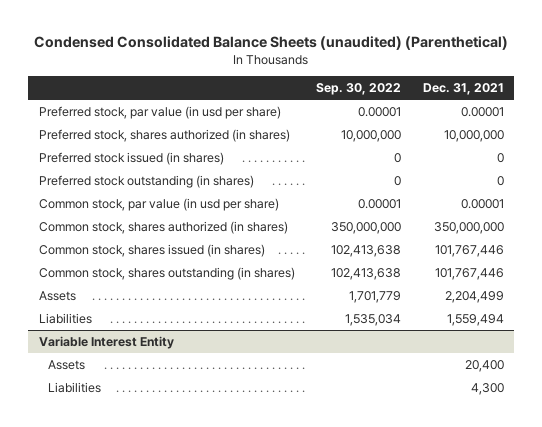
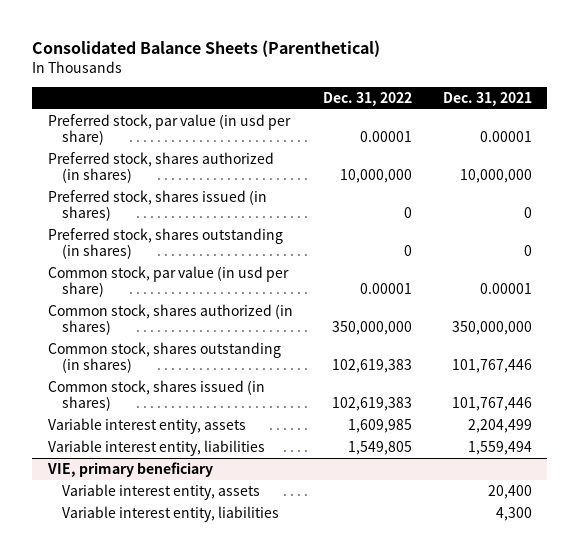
[34,36,509,51] Condensed Consolidated Balance Sheets (unaudited) (Parenthetical) -> [32,39,381,57] Consolidated Balance Sheets (Parenthetical)
[316,83,402,96] Sep. 30, 2022 -> none
none -> [323,91,413,106] Dec. 31, 2022
[38,151,224,165] Preferred stock issued (in shares) -> [47,190,267,222] Preferred stock, shares issued (in shares)
[38,174,254,188] Preferred stock outstanding (in shares) -> [47,228,283,260] Preferred stock, shares outstanding (in shares)
[38,243,265,257] Common stock, shares issued (in shares) -> [47,380,265,412] Common stock, shares issued (in shares)
[38,290,76,301] Assets -> [47,418,246,435] Variable interest entity, assets
[38,312,92,324] Liabilities -> [47,440,265,457] Variable interest entity, liabilities
[38,335,174,349] Variable Interest Entity -> [46,462,213,478] VIE, primary beneficiary
[47,359,85,370] Assets -> [61,484,260,501] Variable interest entity, assets
[47,381,101,393] Liabilities -> [61,506,279,523] Variable interest entity, liabilities

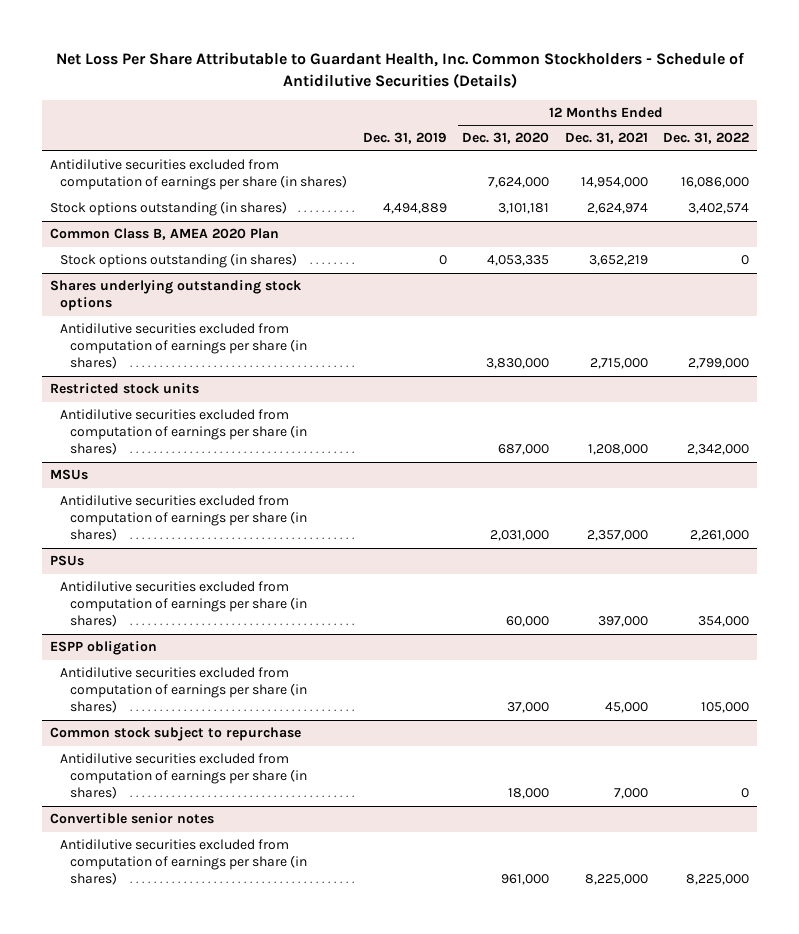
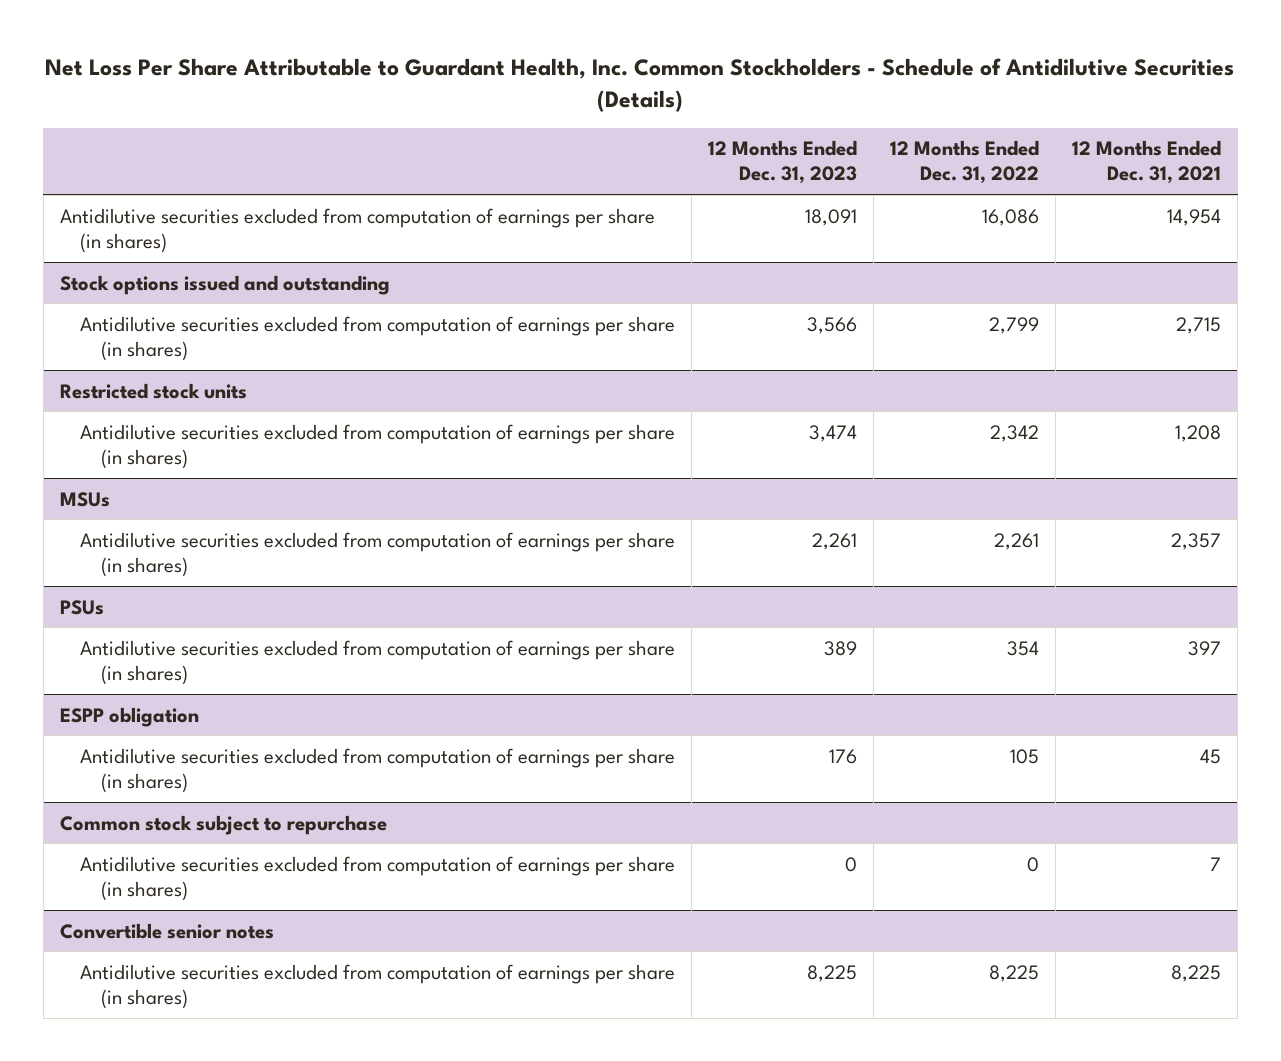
[362,132,447,145] Dec. 31, 2019 -> none
[462,132,550,145] Dec. 31, 2020 -> none
none -> [708,140,858,185] 12 Months Ended Dec. 31, 2023
[50,201,288,217] Stock options outstanding (in shares) -> none
[50,228,280,241] Common Class B, AMEA 2020 Plan -> none
[60,253,298,269] Stock options outstanding (in shares) -> none
[580,177,648,189] 14,954,000 -> [1167,208,1222,226] 14,954
[681,177,750,189] 16,086,000 -> [982,208,1040,226] 16,086
[50,280,303,312] Shares underlying outstanding stock options -> [59,274,390,295] Stock options issued and outstanding
[589,358,648,370] 2,715,000 -> [1176,316,1222,334] 2,715
[688,358,750,370] 2,799,000 -> [989,316,1040,334] 2,799
[587,444,648,456] 1,208,000 -> [1175,424,1222,442] 1,208
[687,444,750,456] 2,342,000 -> [990,424,1040,442] 2,342
[586,530,648,542] 2,357,000 -> [1171,532,1222,550] 2,357
[690,530,750,542] 2,261,000 -> [994,532,1040,550] 2,261
[597,616,648,628] 397,000 -> [1188,640,1222,656] 397
[698,616,750,628] 354,000 -> [1007,640,1040,656] 354
[604,702,648,714] 45,000 -> [1200,748,1222,764] 45
[701,702,750,714] 105,000 -> [1010,748,1040,764] 105
[613,788,648,800] 7,000 -> [1210,856,1222,871] 7
[584,874,648,886] 8,225,000 -> [1171,964,1222,982] 8,225
[686,874,750,886] 8,225,000 -> [989,964,1040,982] 8,225

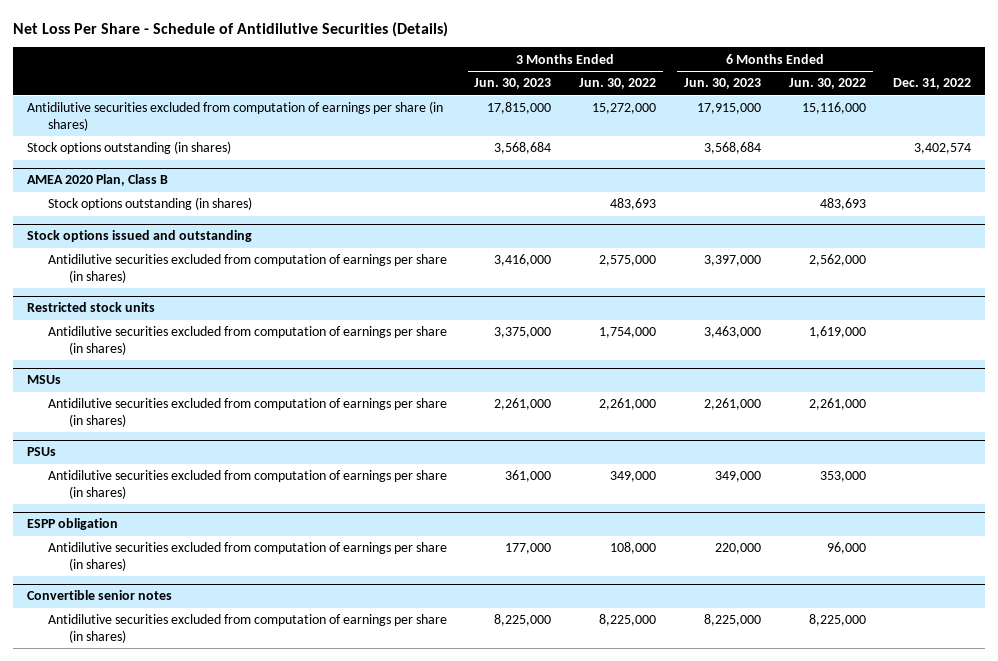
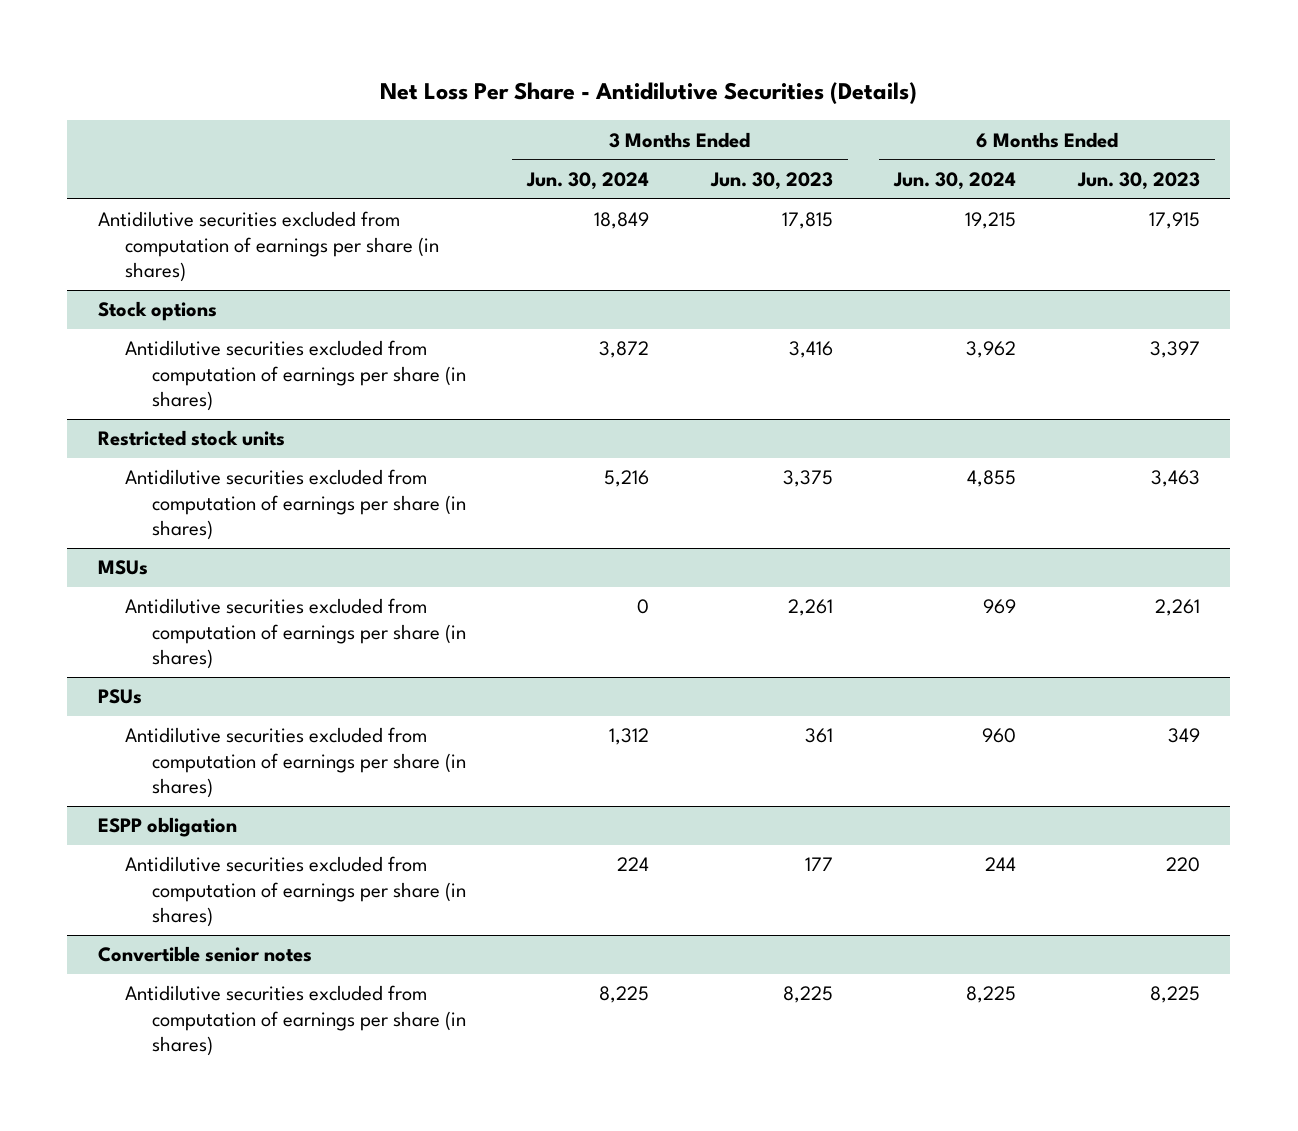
[12,21,448,37] Net Loss Per Share - Schedule of Antidilutive Securities (Details) -> [379,82,917,105] Net Loss Per Share - Antidilutive Securities (Details)
[579,78,657,90] Jun. 30, 2022 -> none
[788,78,866,90] Jun. 30, 2022 -> none
[893,78,972,90] Dec. 31, 2022 -> none
none -> [526,171,650,190] Jun. 30, 2024
none -> [893,171,1017,190] Jun. 30, 2024
[26,141,231,155] Stock options outstanding (in shares) -> none
[26,174,168,187] AMEA 2020 Plan, Class B -> none
[47,197,252,211] Stock options outstanding (in shares) -> none
[487,102,552,115] 17,815,000 -> [781,212,833,230] 17,815
[696,103,761,115] 17,915,000 -> [1148,212,1200,230] 17,915
[26,230,252,243] Stock options issued and outstanding -> [97,301,217,322] Stock options
[494,254,552,267] 3,416,000 -> [788,341,833,359] 3,416
[703,255,761,267] 3,397,000 -> [1149,341,1200,359] 3,397
[494,327,552,339] 3,375,000 -> [782,470,833,488] 3,375
[703,326,761,339] 3,463,000 -> [1150,470,1200,488] 3,463
[494,398,552,411] 2,261,000 -> [787,599,833,617] 2,261
[703,398,761,411] 2,261,000 -> [1154,599,1200,617] 2,261
[505,470,552,483] 361,000 -> [804,728,833,744] 361
[714,471,761,483] 349,000 -> [1167,728,1200,744] 349
[505,543,552,555] 177,000 -> [804,857,833,872] 177
[714,543,761,555] 220,000 -> [1165,857,1200,873] 220
[494,614,552,627] 8,225,000 -> [782,986,833,1004] 8,225
[703,614,761,627] 8,225,000 -> [1149,986,1200,1004] 8,225

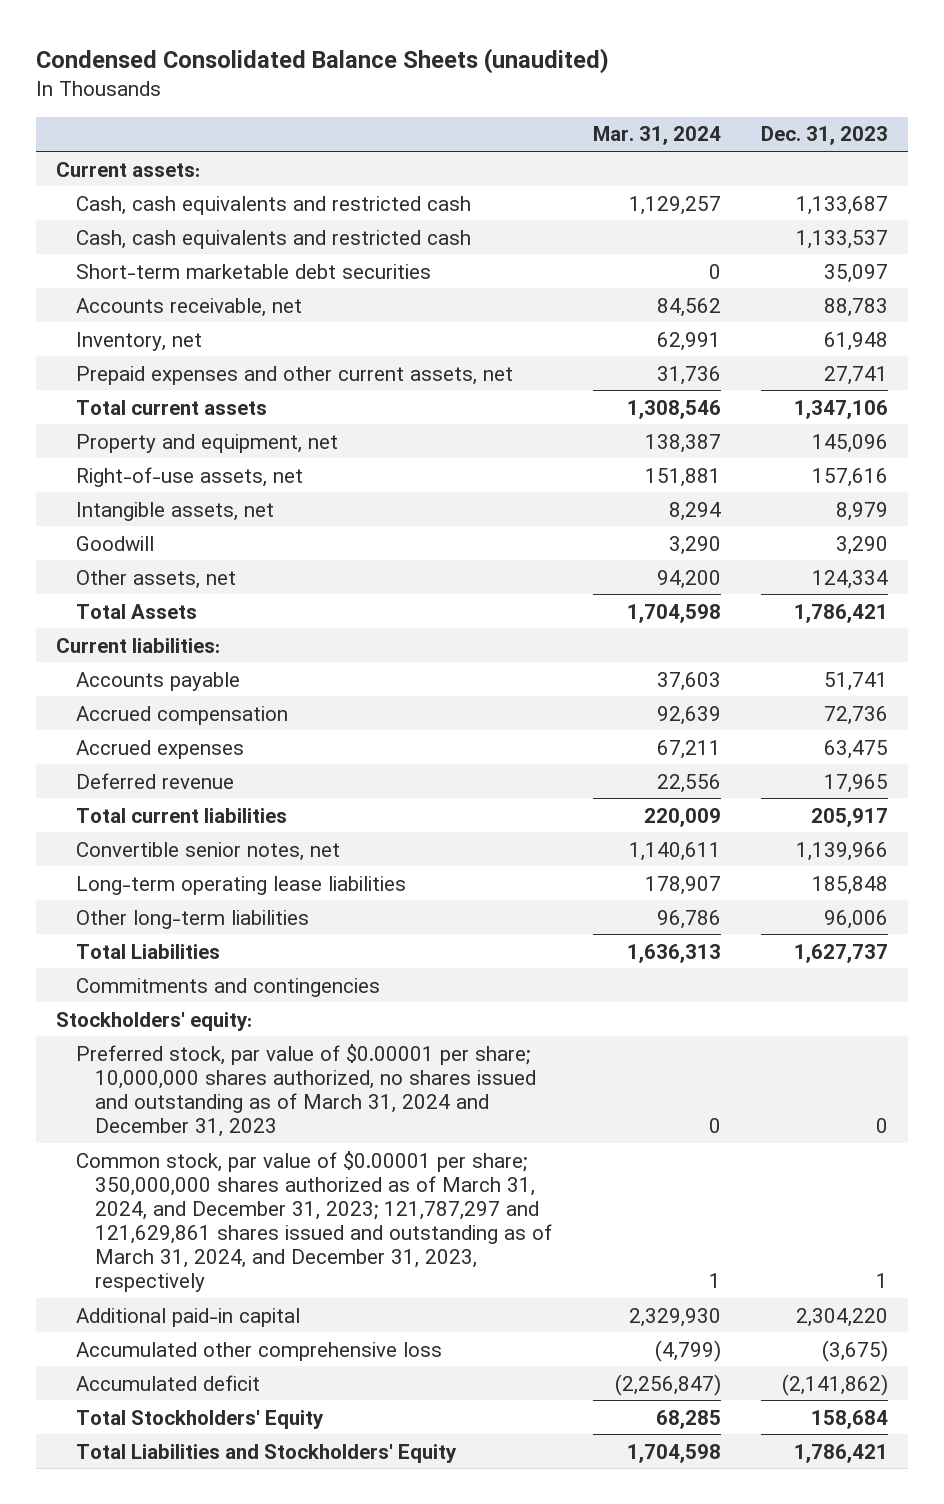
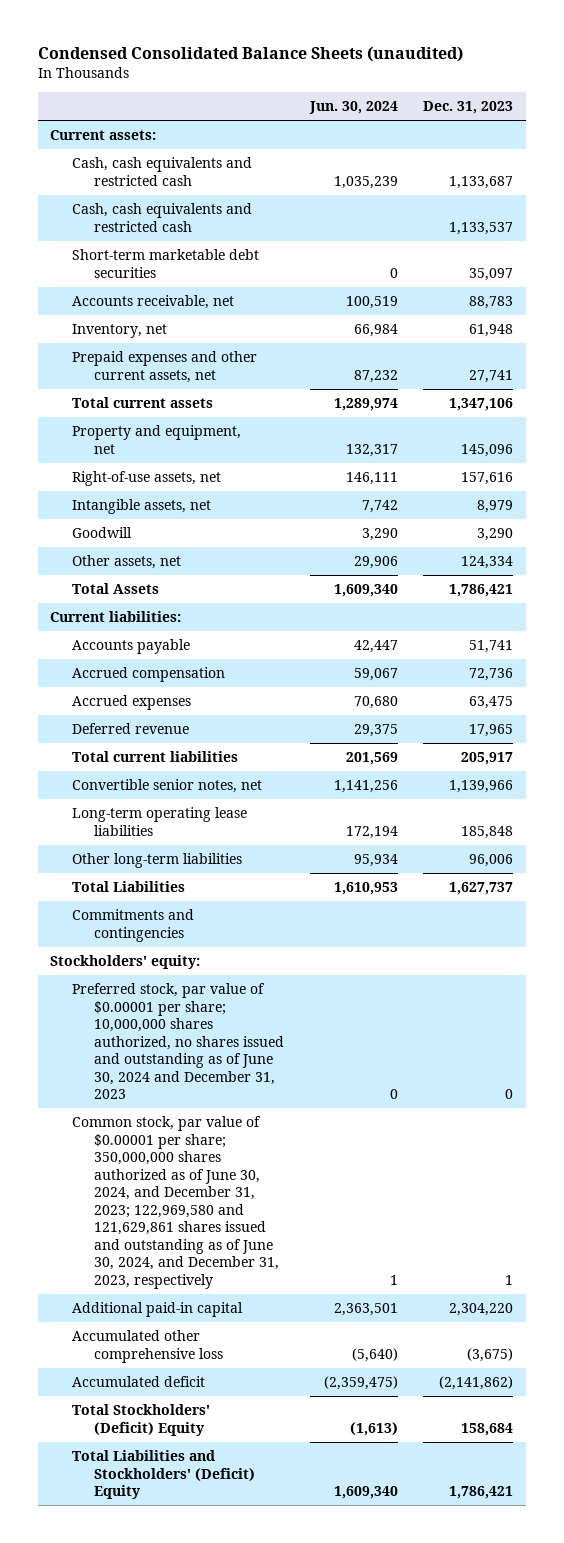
[592,126,721,146] Mar. 31, 2024 -> none
none -> [308,101,398,115] Jun. 30, 2024
[75,1043,537,1137] Preferred stock, par value of $0.00001 per share; 10,000,000 shares authorized, no shares issued and outstanding as of March 31, 2024 and December 31, 2023 -> [72,983,285,1100] Preferred stock, par value of $0.00001 per share; 10,000,000 shares authorized, no shares issued and outstanding as of June 30, 2024 and December 31, 2023
[75,1150,553,1292] Common stock, par value of $0.00001 per share; 350,000,000 shares authorized as of March 31, 2024, and December 31, 2023; 121,787,297 and 121,629,861 shares issued and outstanding as of March 31, 2024, and December 31, 2023, respectively -> [72,1116,280,1290] Common stock, par value of $0.00001 per share; 350,000,000 shares authorized as of June 30, 2024, and December 31, 2023; 122,969,580 and 121,629,861 shares issued and outstanding as of June 30, 2024, and December 31, 2023, respectively
[75,1409,324,1429] Total Stockholders' Equity -> [72,1404,211,1436] Total Stockholders' (Deficit) Equity
[75,1443,457,1463] Total Liabilities and Stockholders' Equity -> [72,1450,256,1500] Total Liabilities and Stockholders' (Deficit) Equity

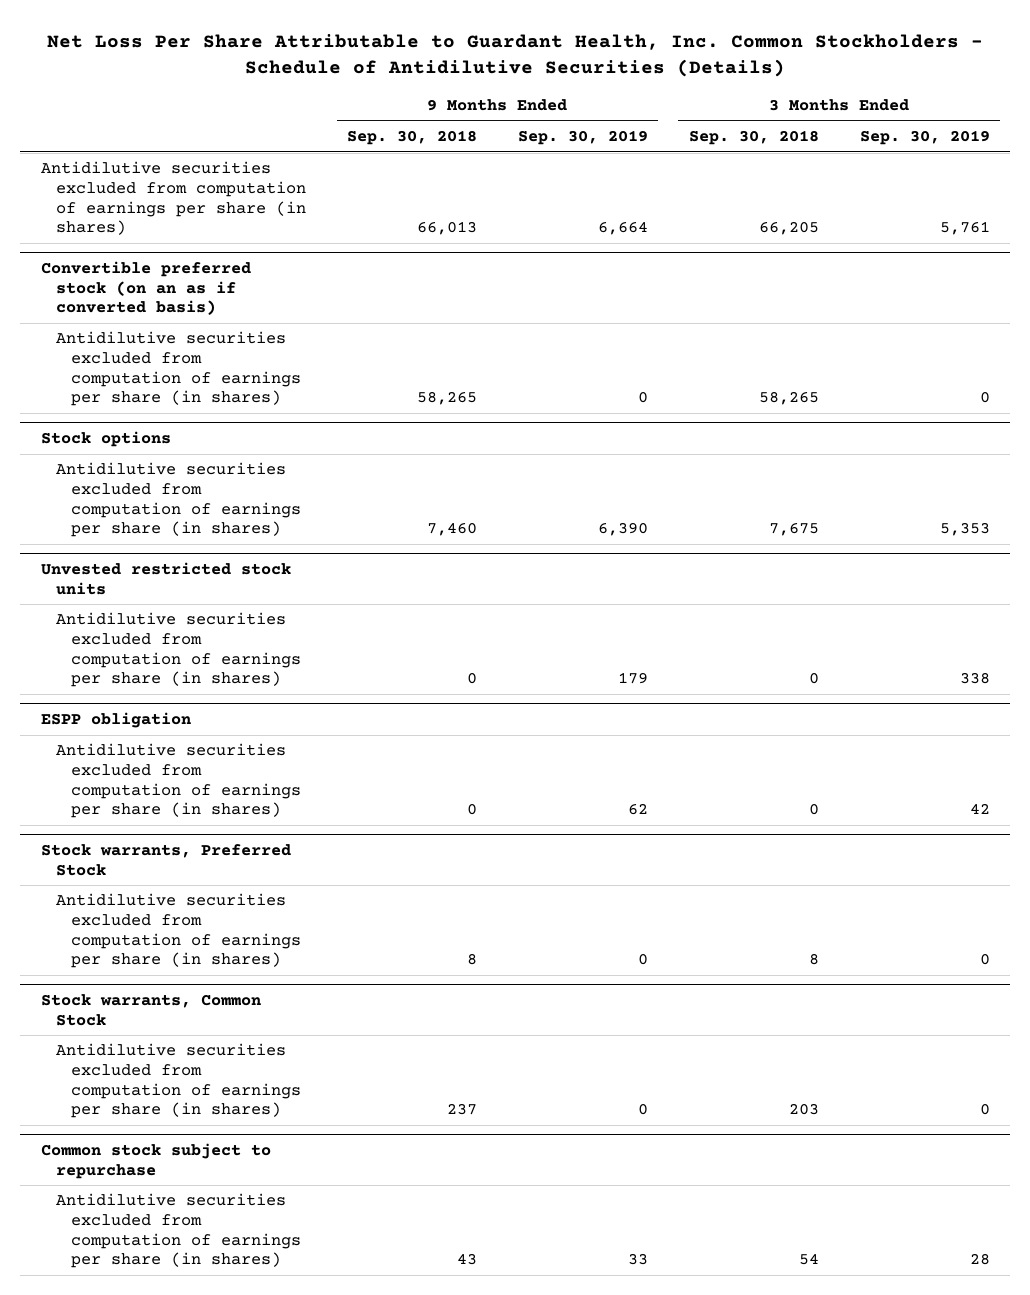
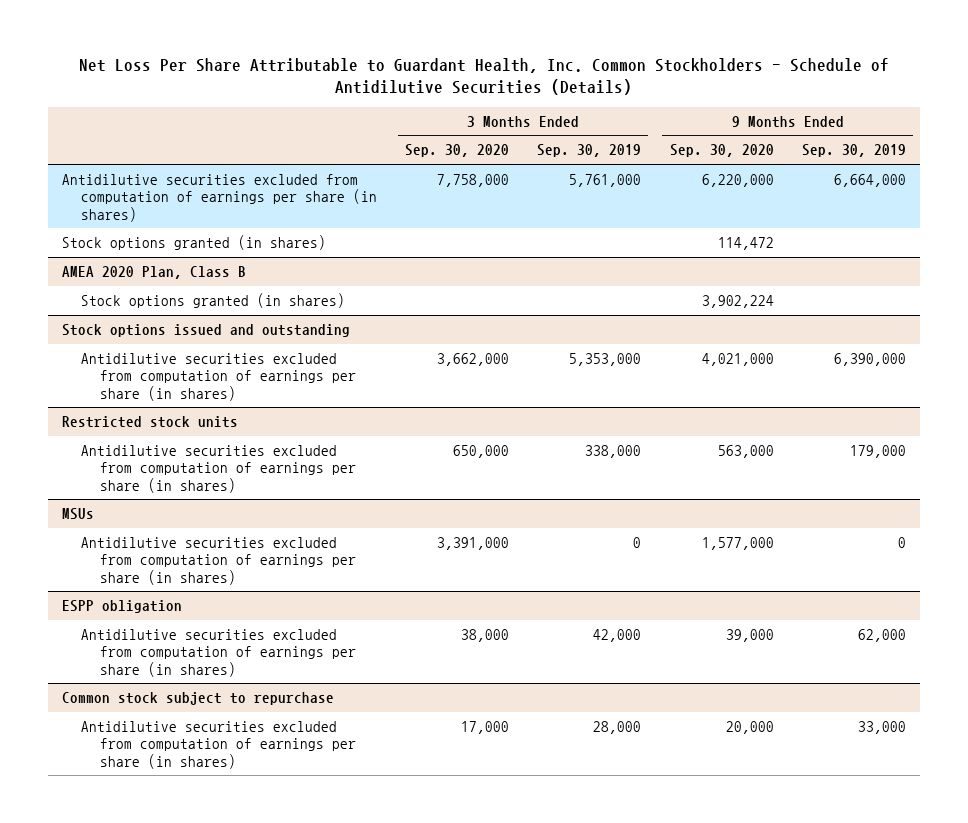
[346,130,477,146] Sep. 30, 2018 -> none
[688,130,819,146] Sep. 30, 2018 -> none
none -> [405,144,510,158] Sep. 30, 2020
none -> [669,144,774,158] Sep. 30, 2020
[40,261,251,316] Convertible preferred stock (on an as if converted basis) -> none
[597,221,648,236] 6,664 -> [833,173,906,187] 6,664,000
[939,221,990,236] 5,761 -> [569,173,642,187] 5,761,000
none -> [62,234,327,250] Stock options granted (in shares)
none -> [62,265,247,279] AMEA 2020 Plan, Class B
none -> [80,292,345,308] Stock options granted (in shares)
none -> [62,323,351,337] Stock options issued and outstanding
none -> [80,352,356,401] Antidilutive securities excluded from computation of earnings per share (in shares)
none -> [62,415,239,428] Restricted stock units
none -> [80,444,356,493] Antidilutive securities excluded from computation of earnings per share (in shares)
none -> [62,507,95,520] MSUs
[40,431,171,448] Stock options -> none
[55,462,301,538] Antidilutive securities excluded from computation of earnings per share (in shares) -> none
[40,562,291,595] Unvested restricted stock units -> none
[55,612,301,688] Antidilutive securities excluded from computation of earnings per share (in shares) -> none
[40,844,291,876] Stock warrants, Preferred Stock -> none
[55,893,301,969] Antidilutive securities excluded from computation of earnings per share (in shares) -> none
[40,994,261,1026] Stock warrants, Common Stock -> none
[55,1043,301,1119] Antidilutive securities excluded from computation of earnings per share (in shares) -> none
[627,803,648,816] 62 -> [857,628,906,642] 62,000
[969,803,990,815] 42 -> [593,628,642,642] 42,000
[627,1253,648,1266] 33 -> [857,720,906,734] 33,000
[969,1253,990,1266] 28 -> [593,720,642,734] 28,000

